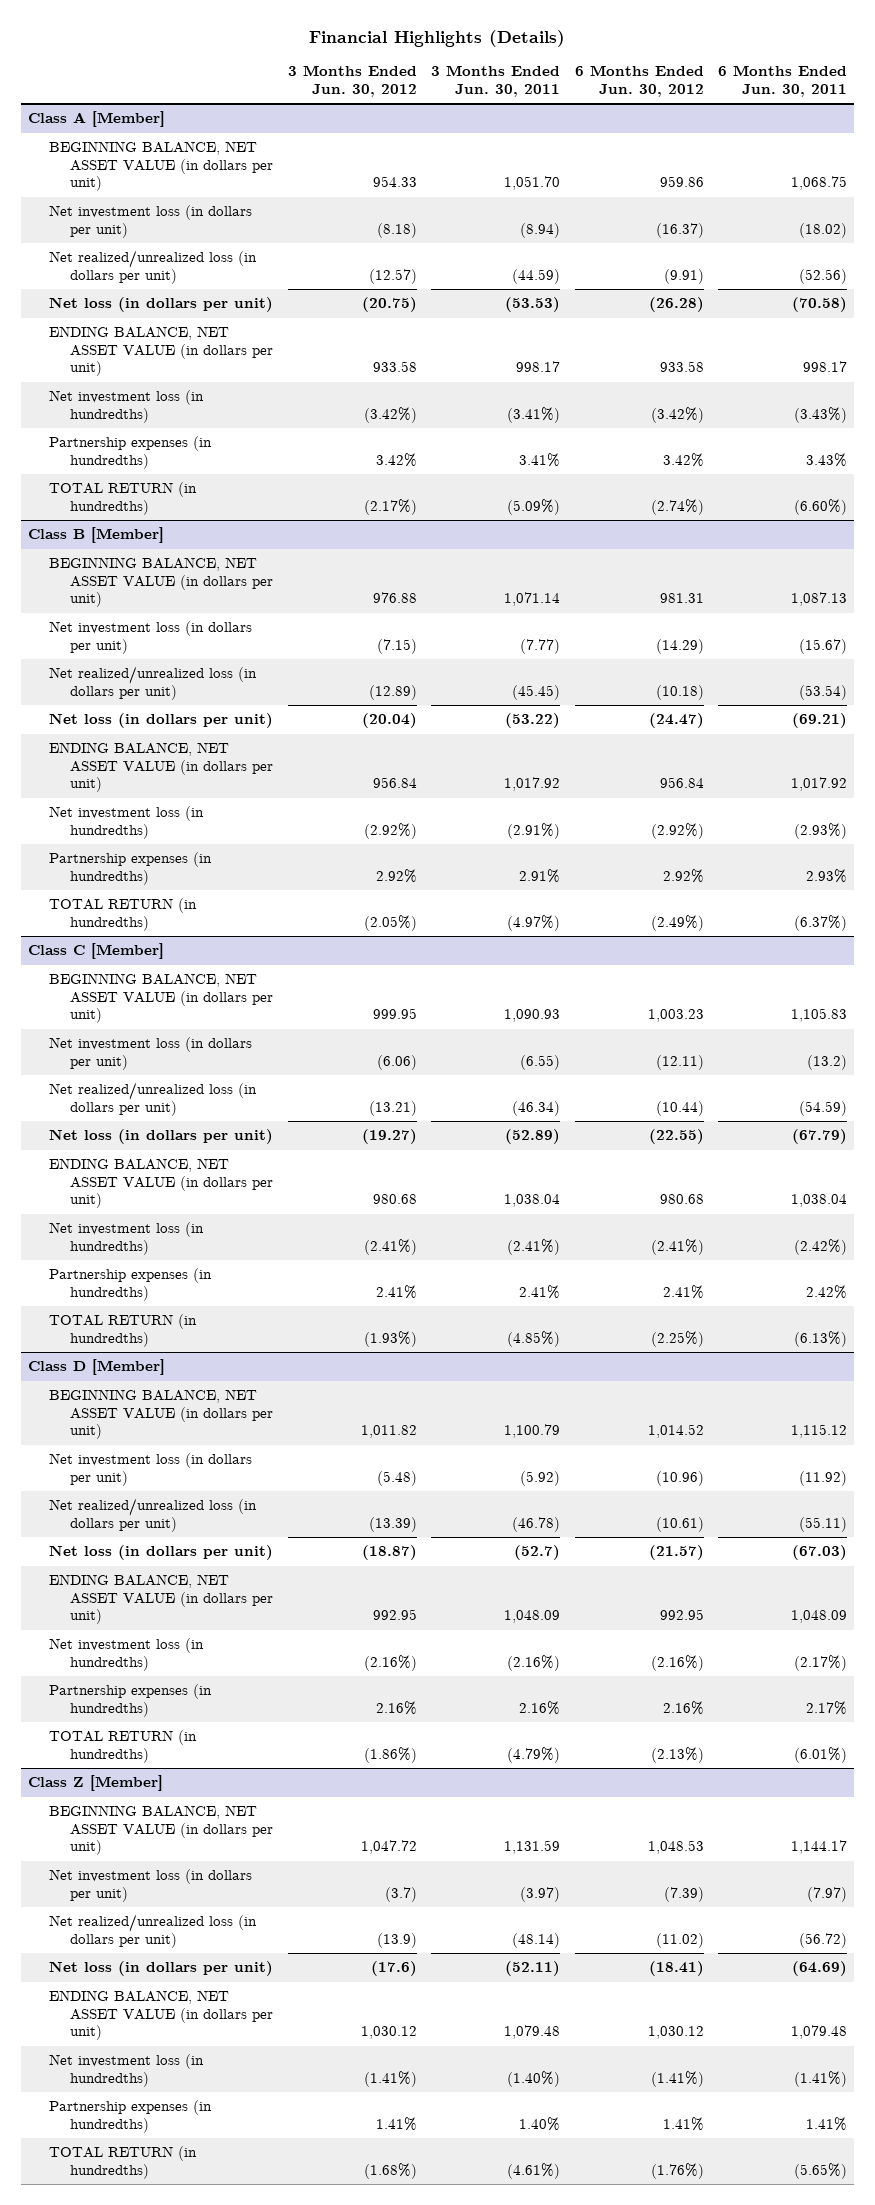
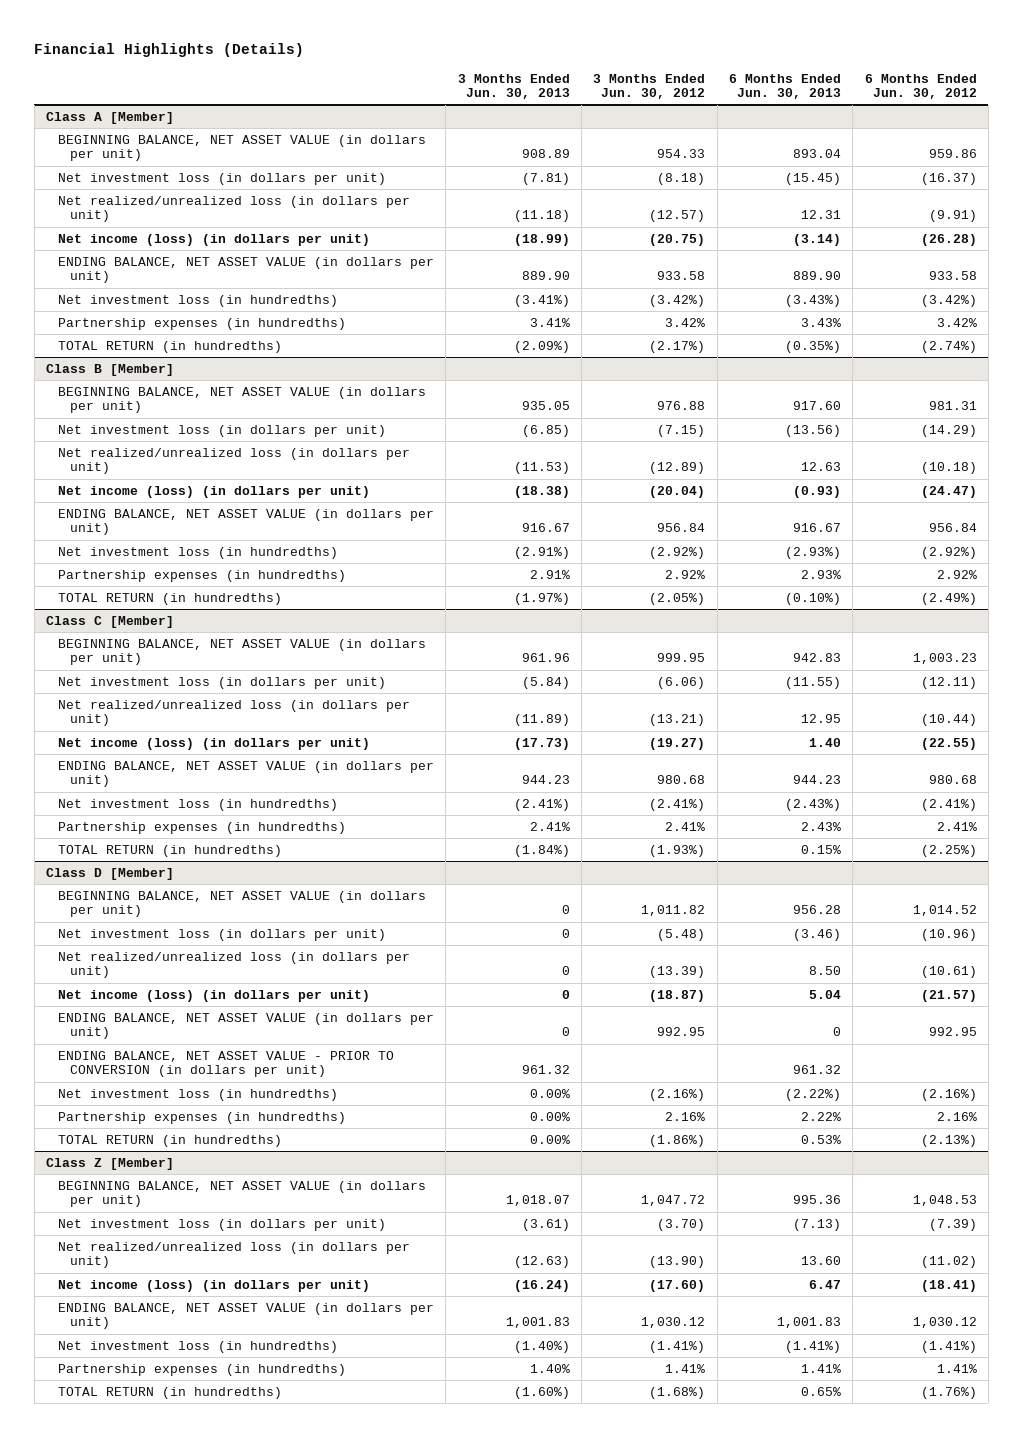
[431,65,561,97] 3 Months Ended Jun. 30, 2011 -> none
[718,65,848,97] 6 Months Ended Jun. 30, 2011 -> none
none -> [457,73,570,100] 3 Months Ended Jun. 30, 2013
none -> [728,73,841,100] 6 Months Ended Jun. 30, 2013
[48,297,273,313] Net loss (in dollars per unit) -> [57,233,370,246] Net income (loss) (in dollars per unit)
[48,713,273,729] Net loss (in dollars per unit) -> [57,485,370,498] Net income (loss) (in dollars per unit)
[48,1129,273,1145] Net loss (in dollars per unit) -> [57,737,370,750] Net income (loss) (in dollars per unit)
[48,1545,273,1561] Net loss (in dollars per unit) -> [57,989,370,1002] Net income (loss) (in dollars per unit)
none -> [57,1050,394,1078] ENDING BALANCE, NET ASSET VALUE - PRIOR TO CONVERSION (in dollars per unit)
[384,1886,417,1902] (3.7) -> [657,1218,706,1231] (3.70)
[376,1932,417,1948] (13.9) -> [649,1256,706,1269] (13.90)
[48,1961,273,1977] Net loss (in dollars per unit) -> [57,1279,370,1292] Net income (loss) (in dollars per unit)
[370,1961,417,1977] (17.6) -> [649,1279,706,1292] (17.60)

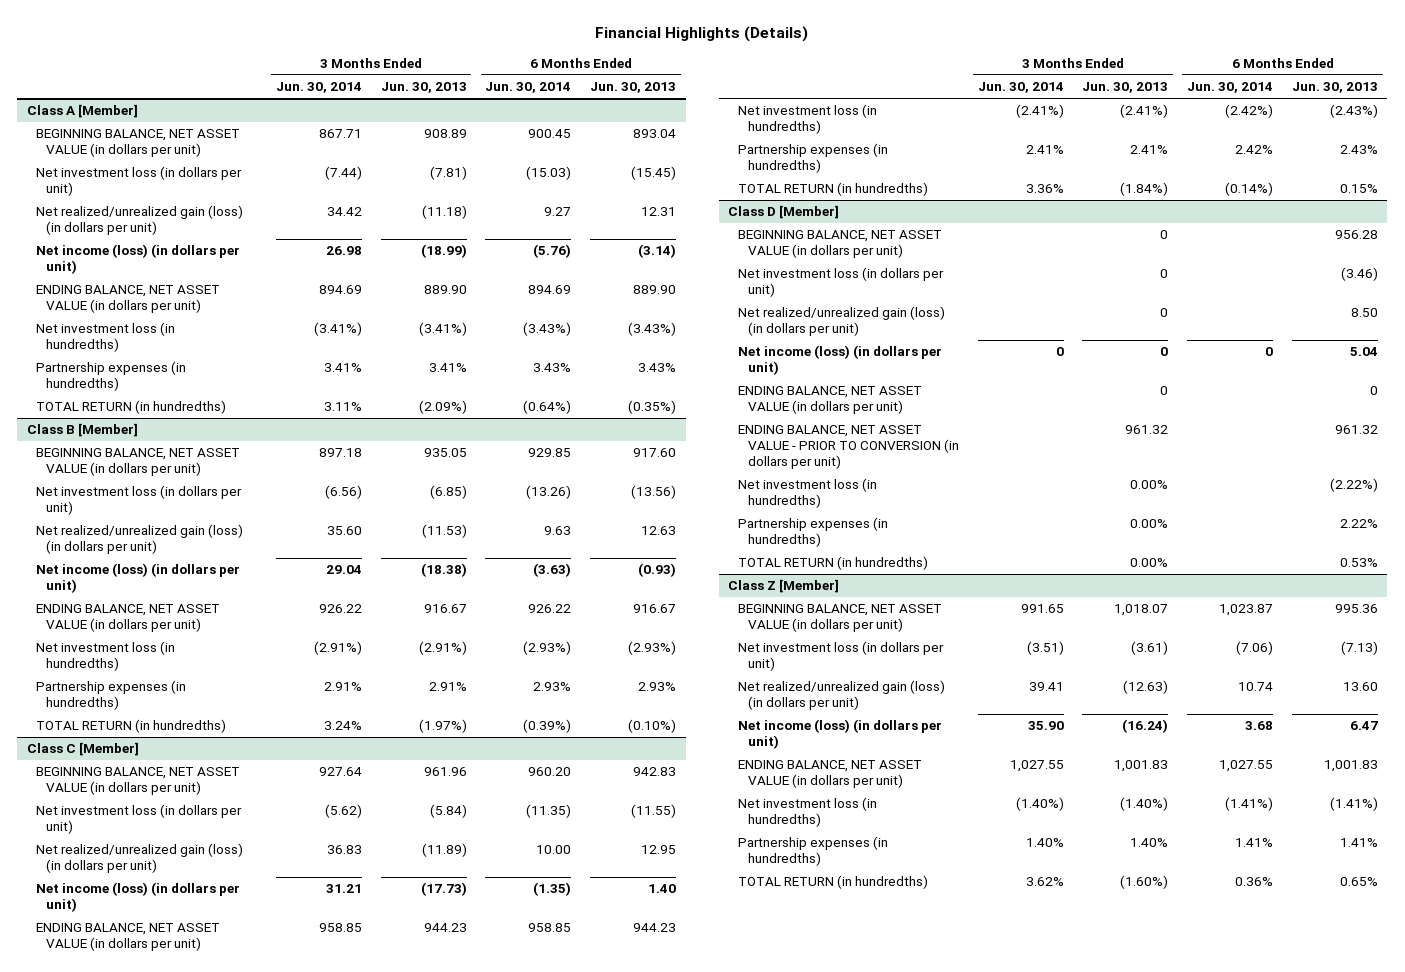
[593,73,706,100] 3 Months Ended Jun. 30, 2012 -> none
[864,73,977,100] 6 Months Ended Jun. 30, 2012 -> none
none -> [275,82,362,94] Jun. 30, 2014
none -> [485,82,572,94] Jun. 30, 2014
[57,195,410,223] Net realized/unrealized loss (in dollars per unit) -> [36,205,244,236] Net realized/unrealized gain (loss) (in dollars per unit)
[57,447,410,475] Net realized/unrealized loss (in dollars per unit) -> [36,524,244,555] Net realized/unrealized gain (loss) (in dollars per unit)
[57,699,410,727] Net realized/unrealized loss (in dollars per unit) -> [36,843,244,874] Net realized/unrealized gain (loss) (in dollars per unit)
[57,951,410,979] Net realized/unrealized loss (in dollars per unit) -> [738,306,946,337] Net realized/unrealized gain (loss) (in dollars per unit)
[57,1241,410,1269] Net realized/unrealized loss (in dollars per unit) -> [738,680,946,711] Net realized/unrealized gain (loss) (in dollars per unit)

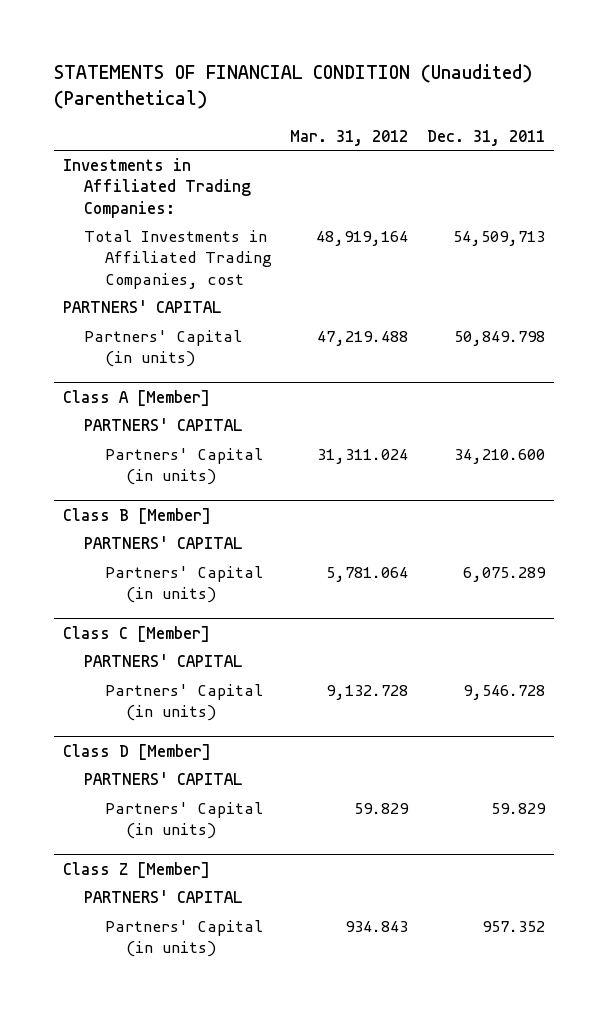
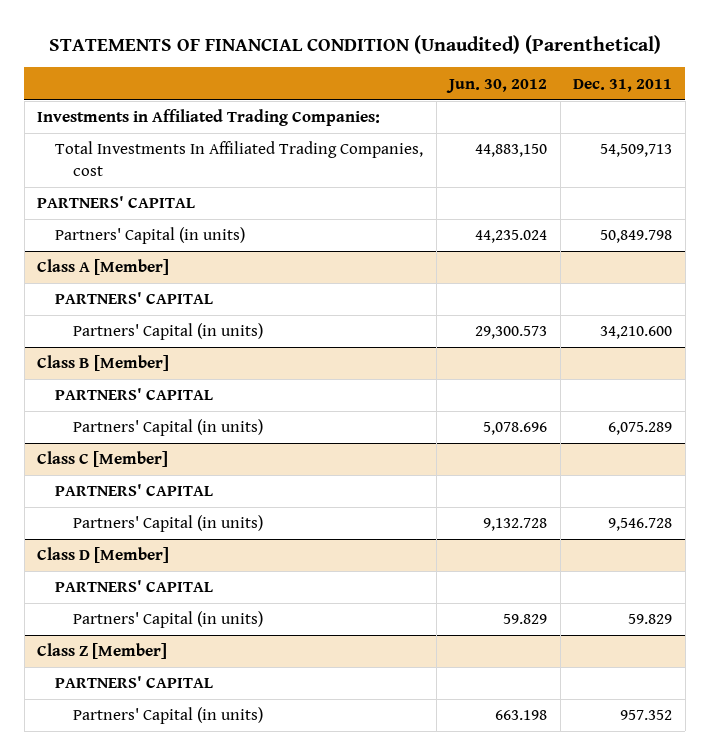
[290,129,409,146] Mar. 31, 2012 -> none
none -> [446,78,548,93] Jun. 30, 2012
[83,230,272,289] Total Investments in Affiliated Trading Companies, cost -> [55,141,424,177] Total Investments In Affiliated Trading Companies, cost

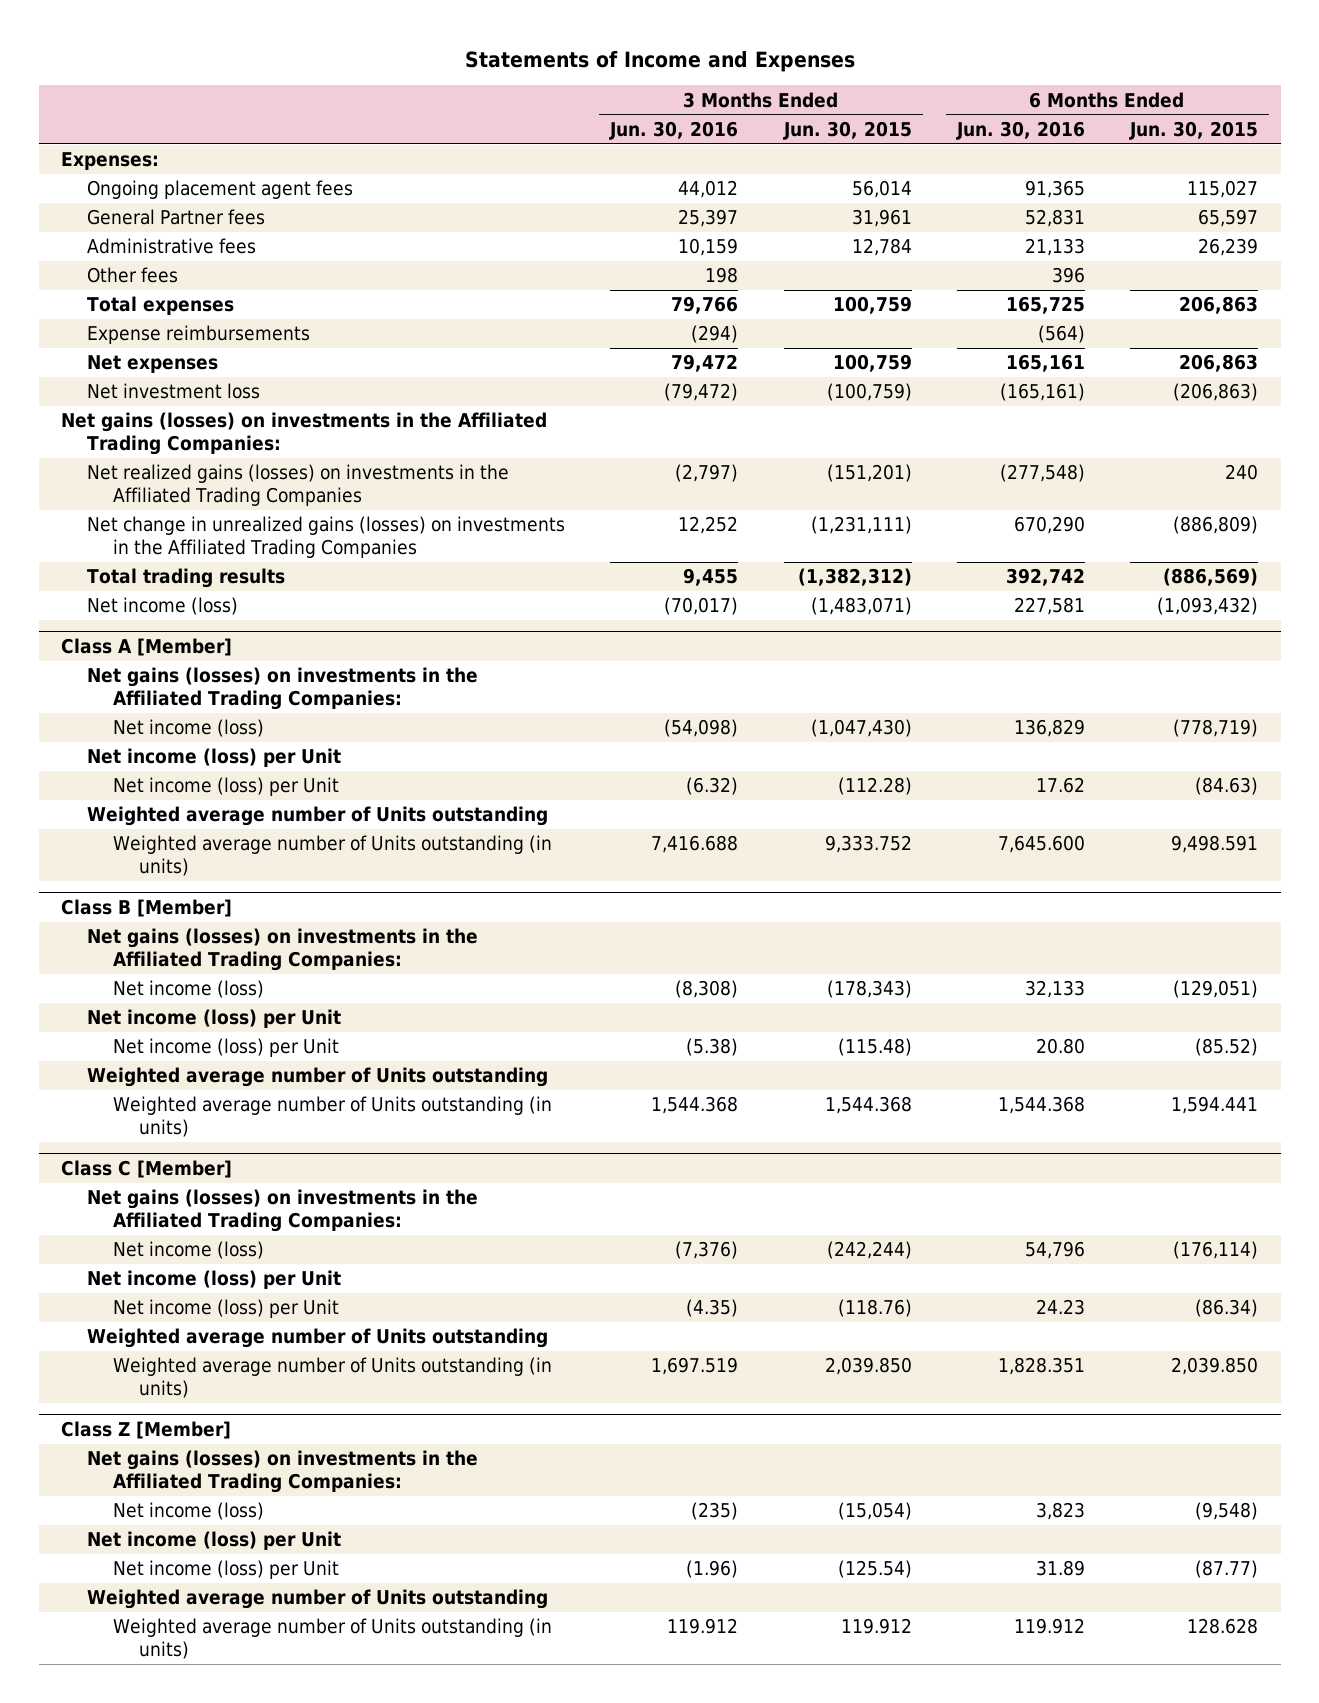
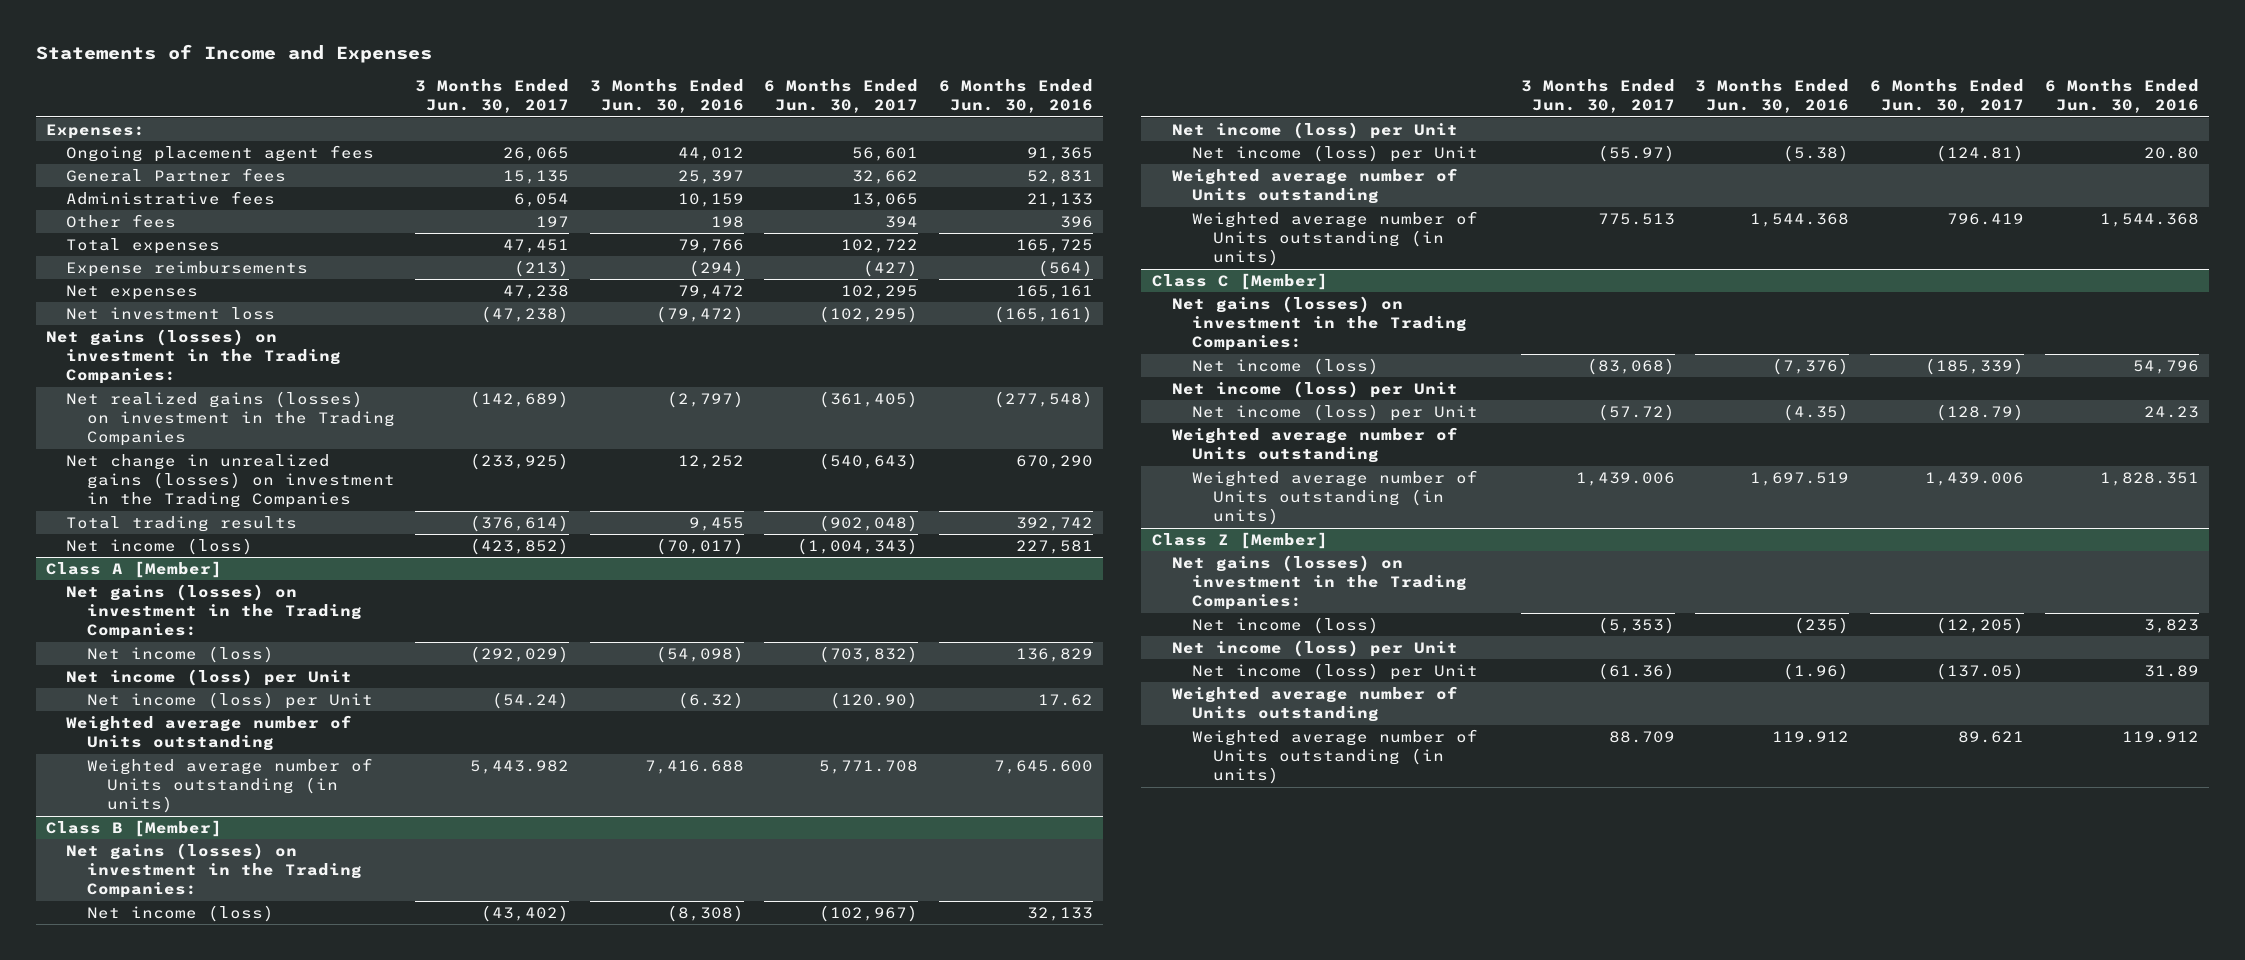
[782,120,912,140] Jun. 30, 2015 -> none
[1129,120,1259,140] Jun. 30, 2015 -> none
none -> [415,79,570,114] 3 Months Ended Jun. 30, 2017
none -> [764,79,919,114] 6 Months Ended Jun. 30, 2017
[61,412,548,456] Net gains (losses) on investments in the Affiliated Trading Companies: -> [45,329,342,385] Net gains (losses) on investment in the Trading Companies:
[87,464,510,507] Net realized gains (losses) on investments in the Affiliated Trading Companies -> [66,391,395,447] Net realized gains (losses) on investment in the Trading Companies
[87,516,566,559] Net change in unrealized gains (losses) on investments in the Affiliated Trading Companies -> [66,454,395,509] Net change in unrealized gains (losses) on investment in the Trading Companies
[87,667,479,711] Net gains (losses) on investments in the Affiliated Trading Companies: -> [66,584,362,640] Net gains (losses) on investment in the Trading Companies:
[87,928,479,972] Net gains (losses) on investments in the Affiliated Trading Companies: -> [66,843,362,899] Net gains (losses) on investment in the Trading Companies:
[87,1189,479,1233] Net gains (losses) on investments in the Affiliated Trading Companies: -> [1171,296,1468,352] Net gains (losses) on investment in the Trading Companies:
[87,1450,479,1494] Net gains (losses) on investments in the Affiliated Trading Companies: -> [1171,555,1468,611] Net gains (losses) on investment in the Trading Companies:

